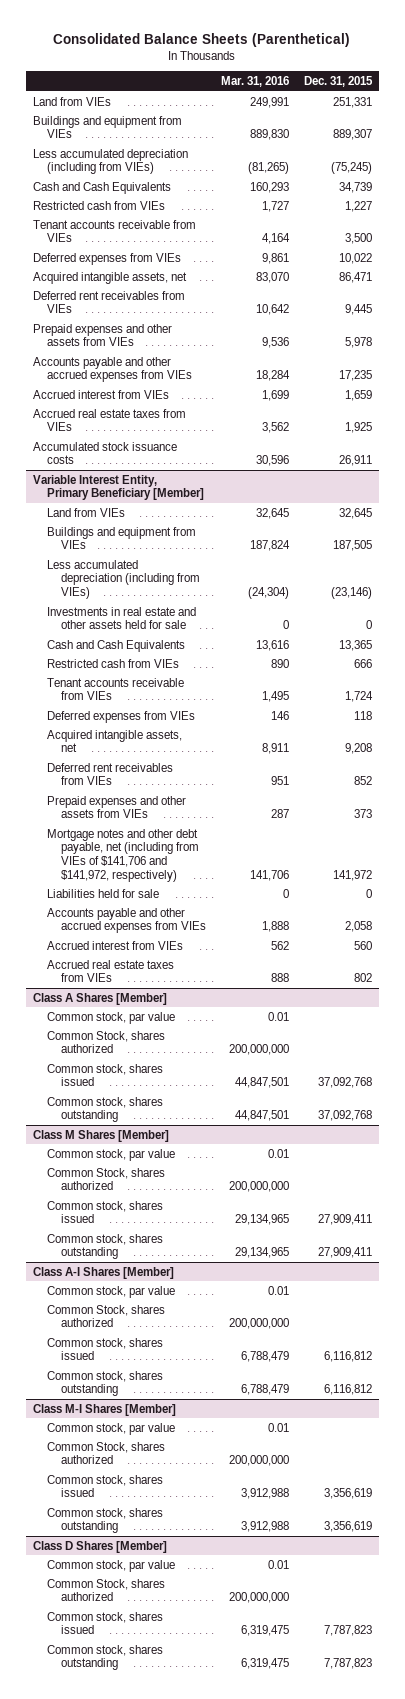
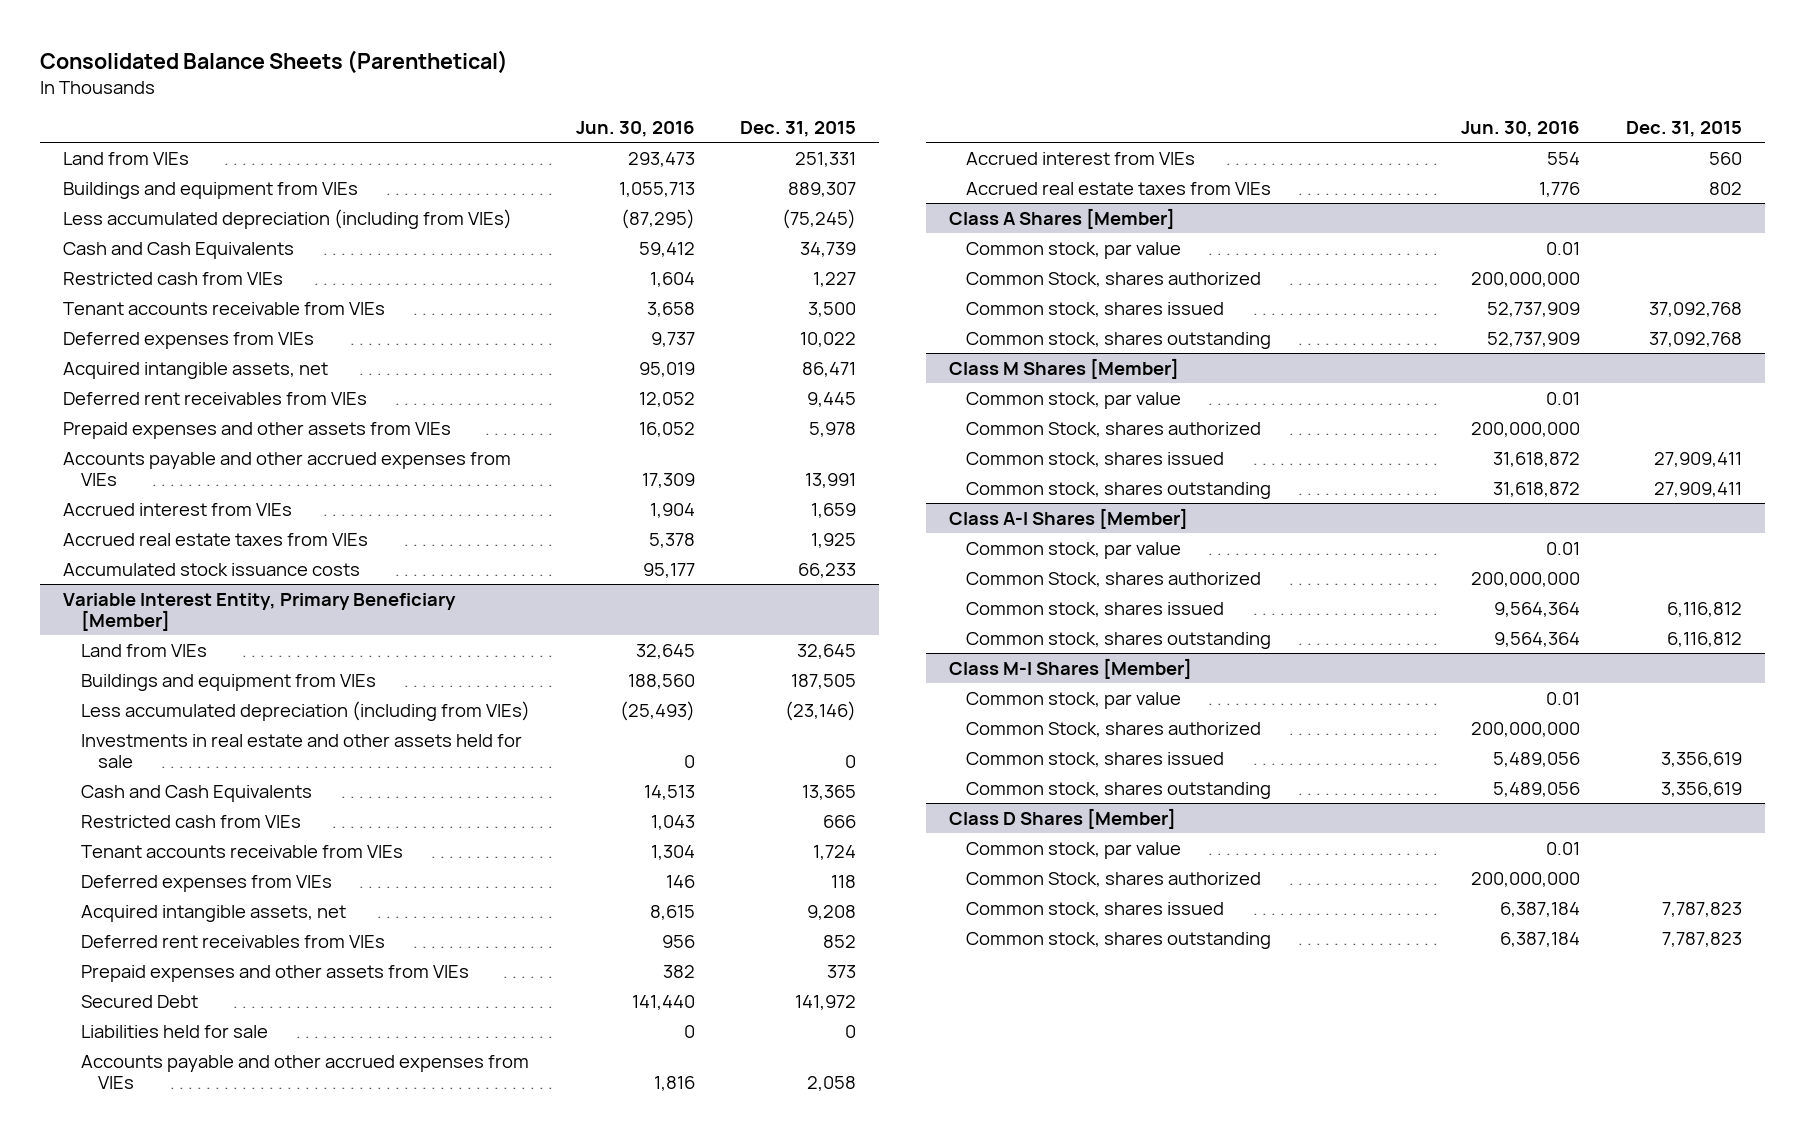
[220,75,289,87] Mar. 31, 2016 -> none
none -> [575,121,695,138] Jun. 30, 2016
[338,370,372,382] 17,235 -> [805,473,857,489] 13,991
[338,455,372,467] 26,911 -> [798,562,857,578] 66,233
[47,828,200,882] Mortgage notes and other debt payable, net (including from VIEs of $141,706 and $141,972, respectively) -> [80,994,198,1008] Secured Debt

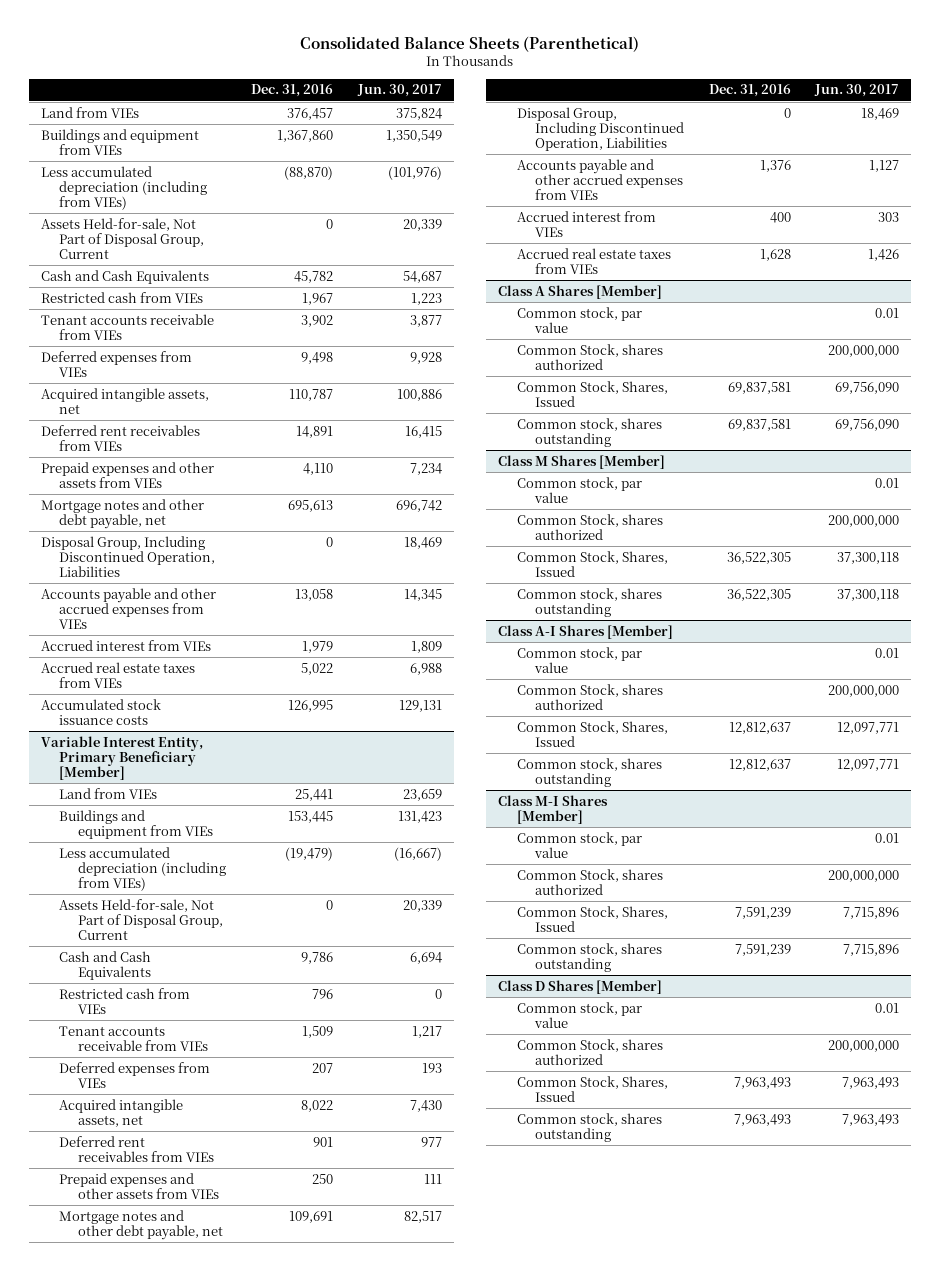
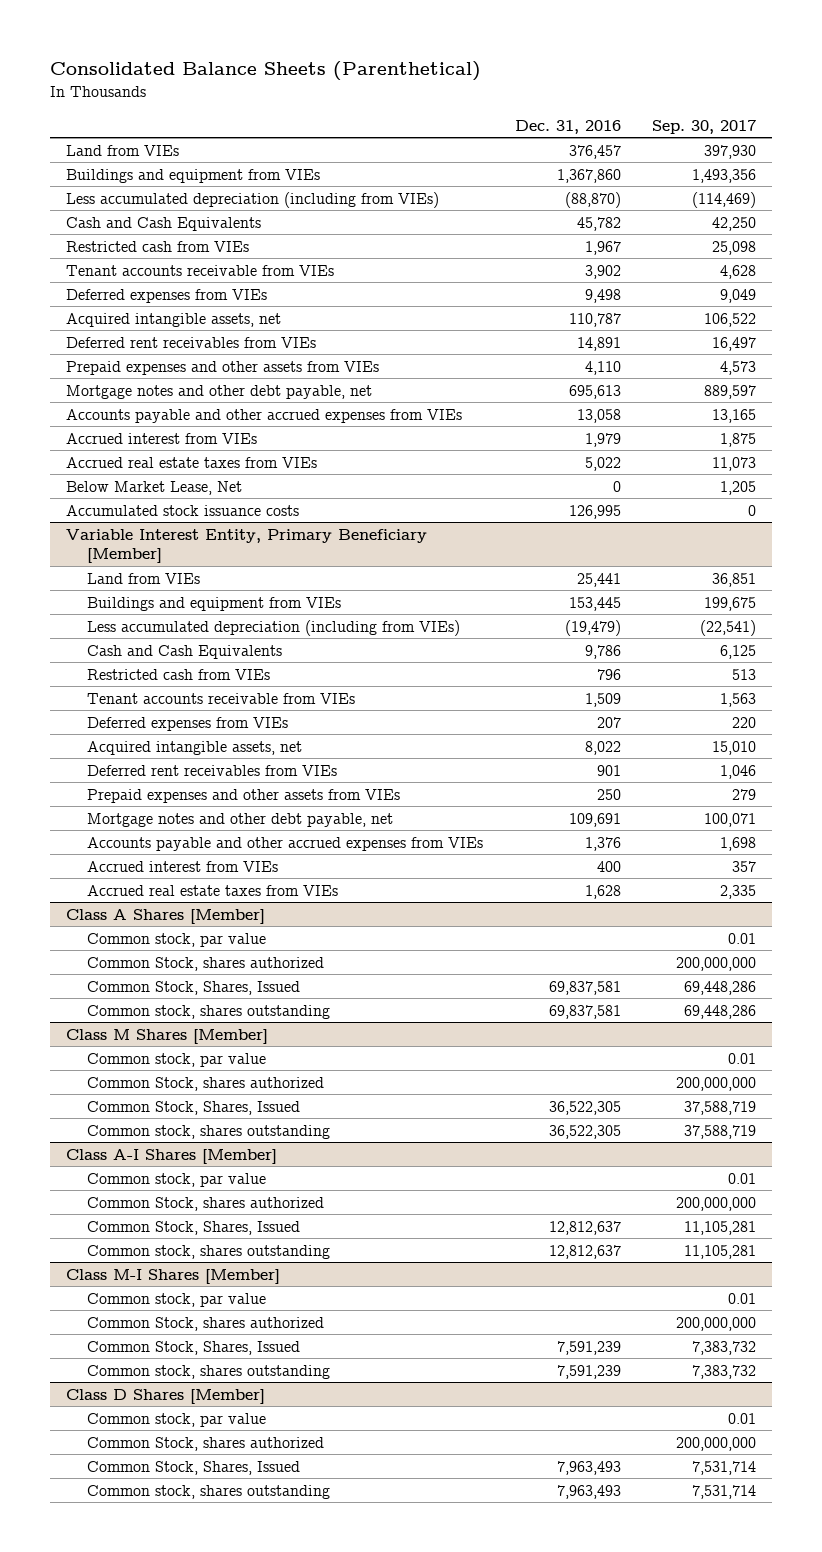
[356,84,442,98] Jun. 30, 2017 -> none
none -> [652,119,757,134] Sep. 30, 2017
[40,217,205,259] Assets Held-for-sale, Not Part of Disposal Group, Current -> none
[40,535,216,577] Disposal Group, Including Discontinued Operation, Liabilities -> none
none -> [65,480,242,495] Below Market Lease, Net
[59,898,223,940] Assets Held-for-sale, Not Part of Disposal Group, Current -> none
[516,106,685,151] Disposal Group, Including Discontinued Operation, Liabilities -> none

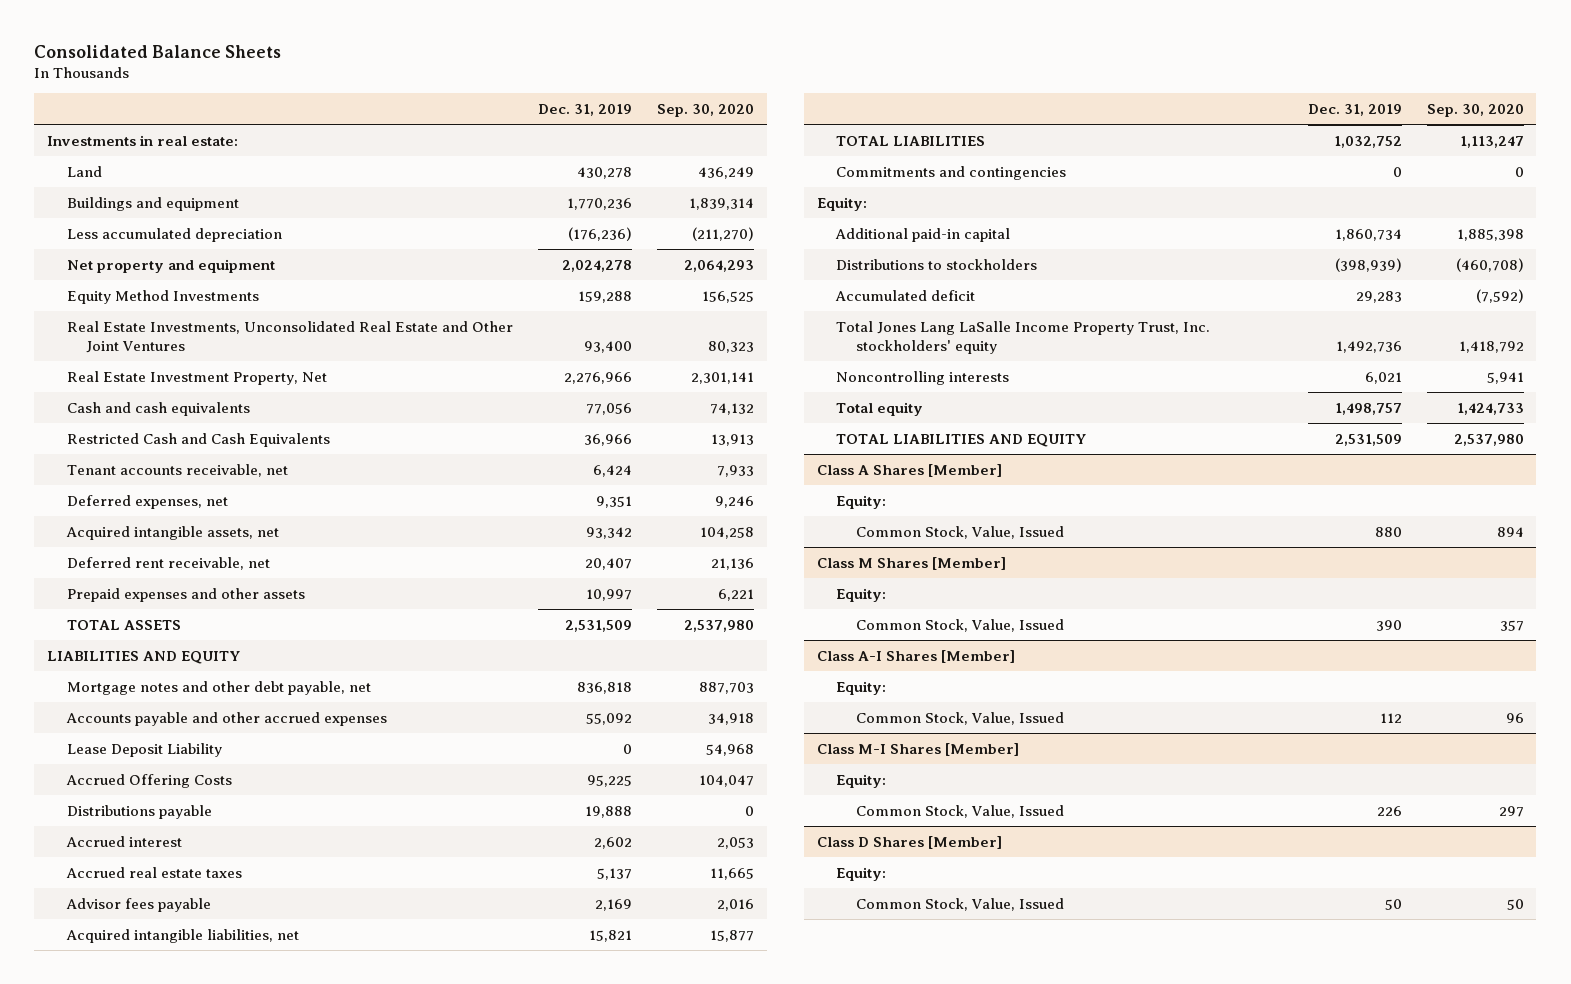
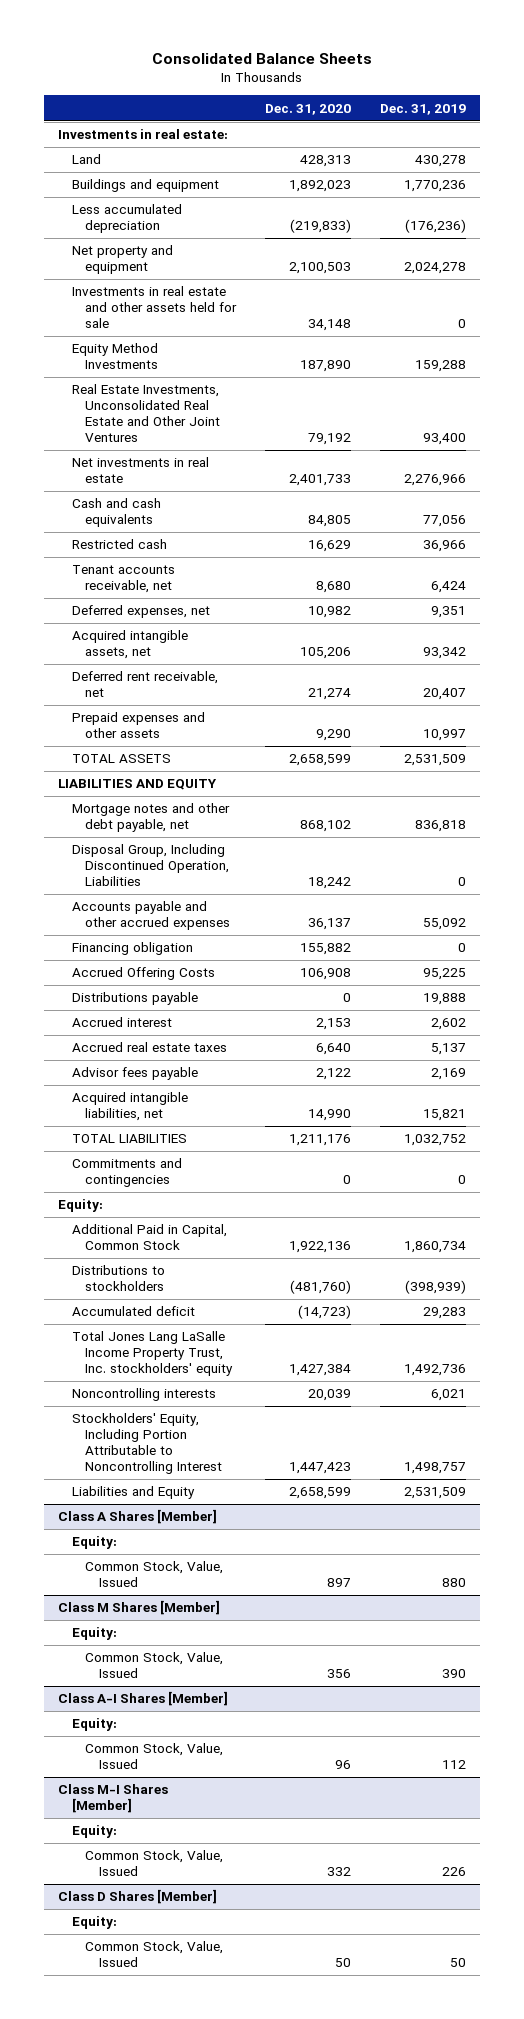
[656,103,754,117] Sep. 30, 2020 -> none
none -> [265,103,352,115] Dec. 31, 2020
none -> [71,286,238,329] Investments in real estate and other assets held for sale
[66,370,327,385] Real Estate Investment Property, Net -> [71,457,209,484] Net investments in real estate
[66,432,330,447] Restricted Cash and Cash Equivalents -> [71,539,167,550] Restricted cash
none -> [71,844,230,887] Disposal Group, Including Discontinued Operation, Liabilities
[66,742,222,757] Lease Deposit Liability -> [71,942,193,956] Financing obligation
[835,227,1011,242] Additional paid-in capital -> [71,1224,227,1251] Additional Paid in Capital, Common Stock
[836,401,924,416] Total equity -> [71,1413,223,1475] Stockholders' Equity, Including Portion Attributable to Noncontrolling Interest
[836,433,1087,447] TOTAL LIABILITIES AND EQUITY -> [71,1486,195,1500] Liabilities and Equity

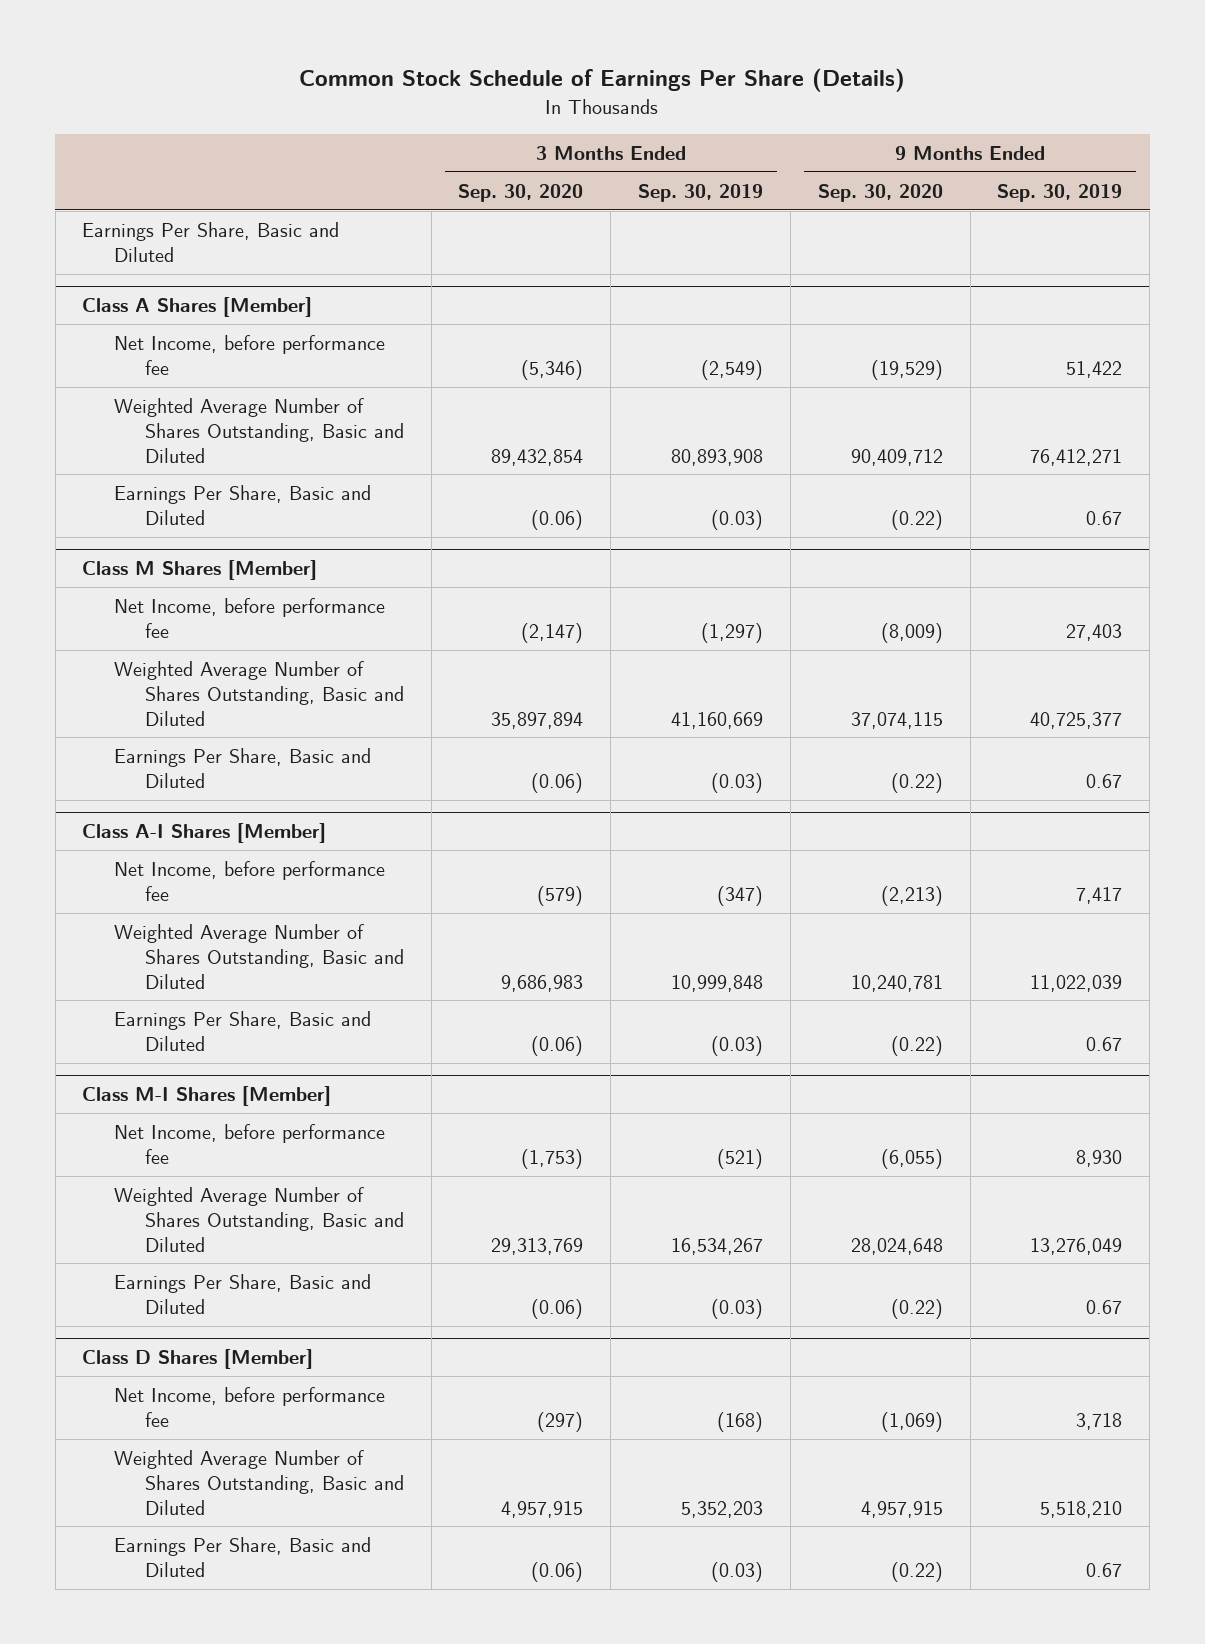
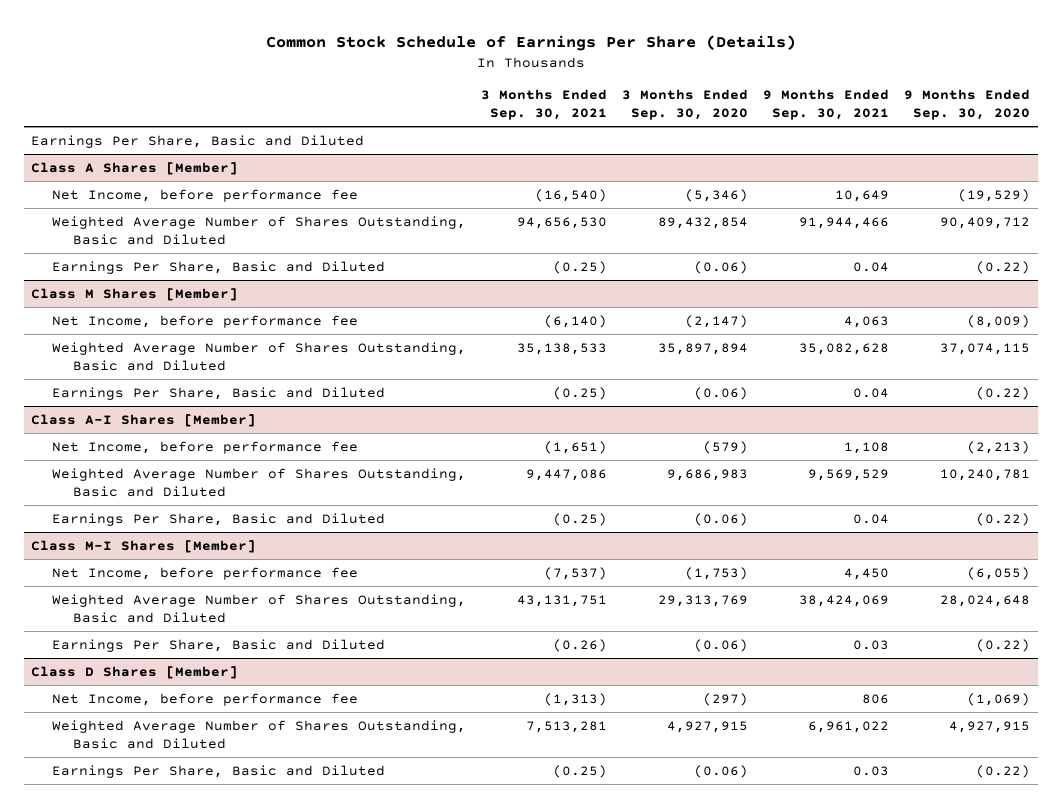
[638,183,764,202] Sep. 30, 2019 -> none
[997,183,1123,202] Sep. 30, 2019 -> none
none -> [481,89,608,121] 3 Months Ended Sep. 30, 2021
none -> [763,89,890,121] 9 Months Ended Sep. 30, 2021
[501,1500,584,1518] 4,957,915 -> [667,720,749,733] 4,927,915
[860,1500,943,1518] 4,957,915 -> [949,720,1031,733] 4,927,915

